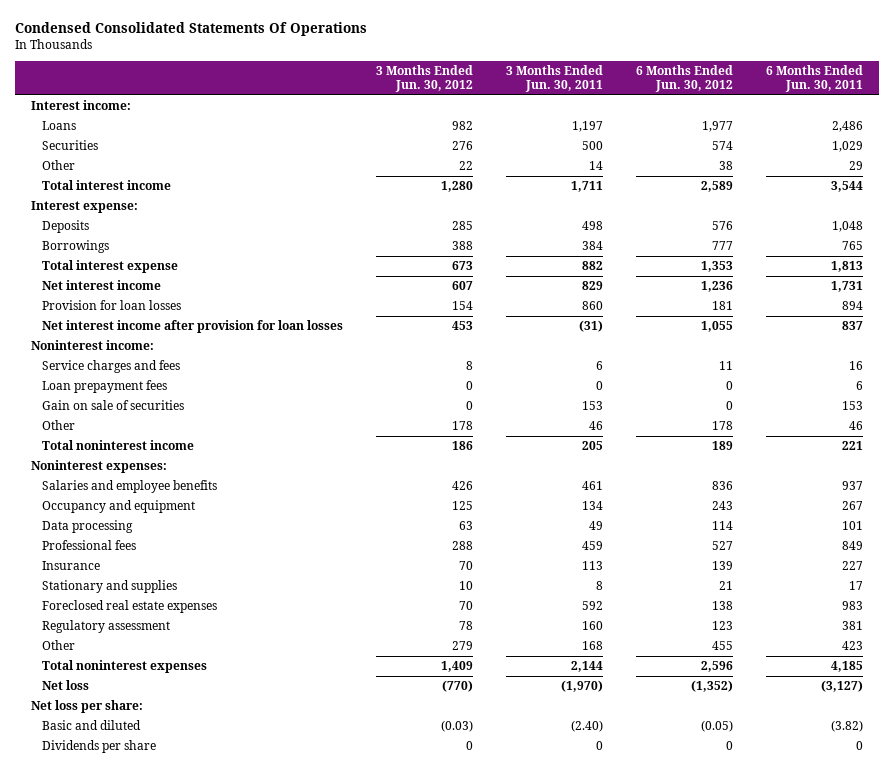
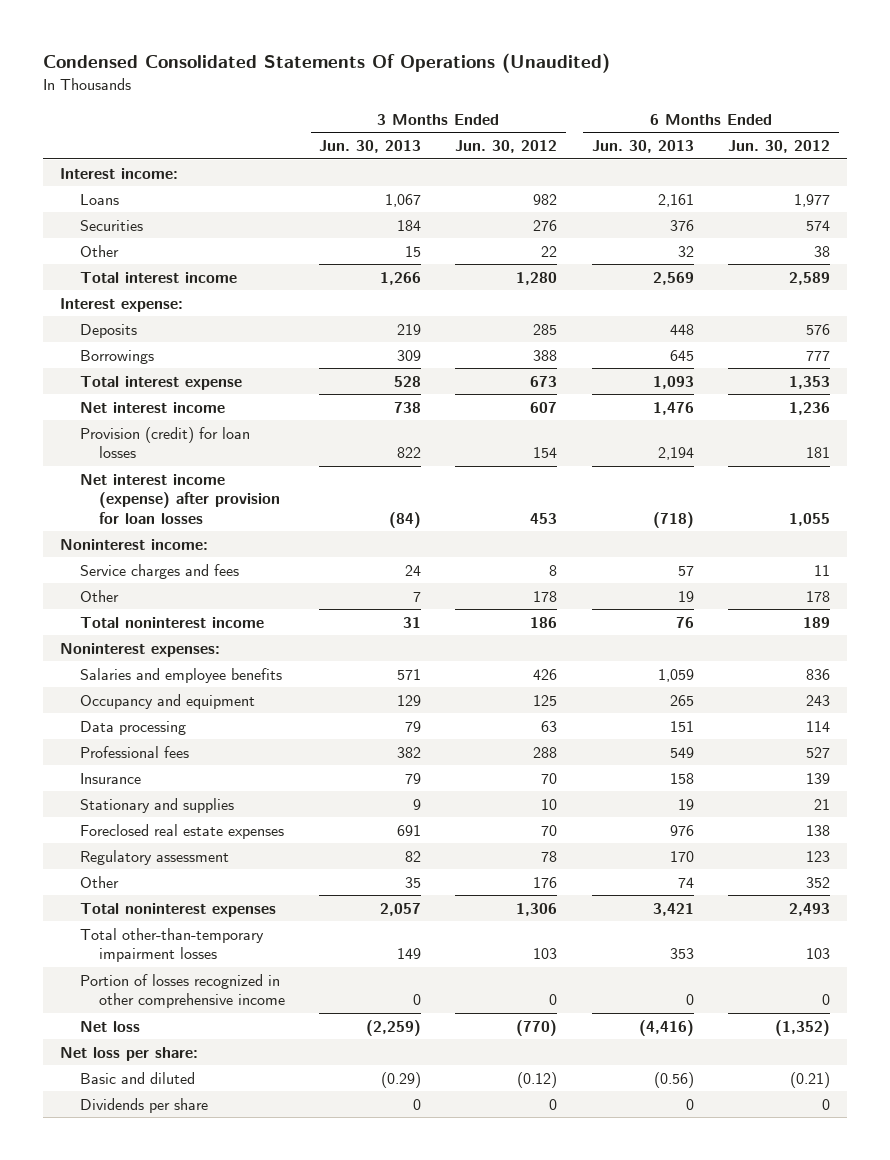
[14,21,367,36] Condensed Consolidated Statements Of Operations -> [43,53,611,74] Condensed Consolidated Statements Of Operations (Unaudited)
[506,64,604,92] 3 Months Ended Jun. 30, 2011 -> none
[765,64,863,92] 6 Months Ended Jun. 30, 2011 -> none
none -> [319,140,422,154] Jun. 30, 2013
none -> [591,140,694,154] Jun. 30, 2013
[42,300,182,311] Provision for loan losses -> [79,426,250,459] Provision (credit) for loan losses
[42,320,344,334] Net interest income after provision for loan losses -> [79,473,281,524] Net interest income (expense) after provision for loan losses
[42,380,168,394] Loan prepayment fees -> none
[42,400,185,411] Gain on sale of securities -> none
[452,641,474,651] 279 -> [533,876,558,888] 176
[711,641,733,651] 455 -> [805,876,830,888] 352
[441,661,474,673] 1,409 -> [516,902,558,916] 1,306
[700,661,733,673] 2,596 -> [788,902,830,916] 2,493
none -> [79,927,264,963] Total other-than-temporary impairment losses
none -> [79,973,286,1009] Portion of losses recognized in other comprehensive income
[441,720,474,733] (0.03) -> [517,1071,558,1088] (0.12)
[700,720,733,733] (0.05) -> [789,1071,830,1088] (0.21)

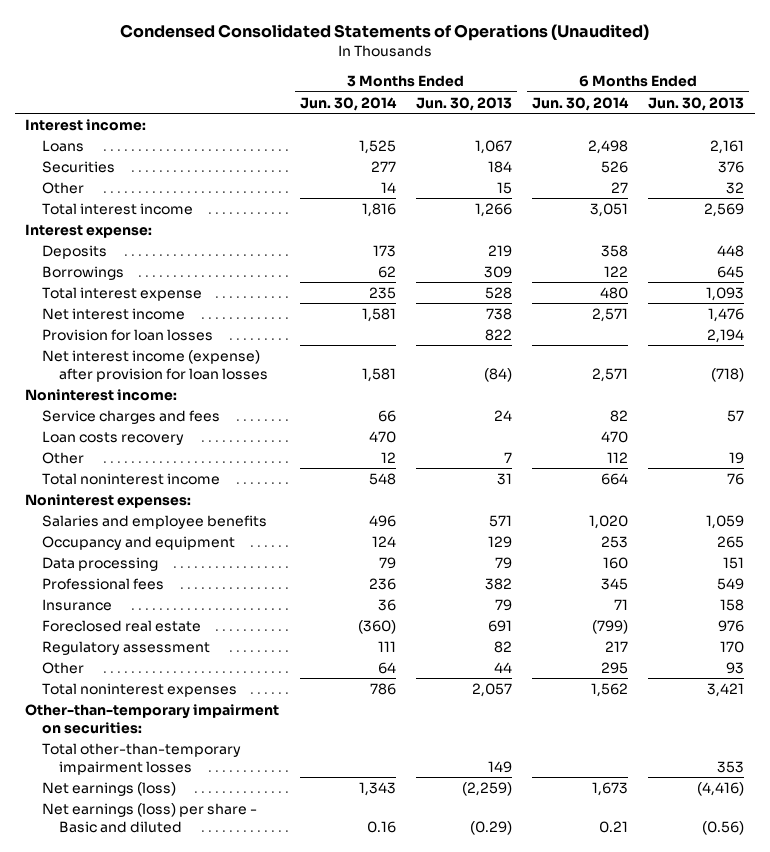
[43,53,611,74] Condensed Consolidated Statements Of Operations (Unaudited) -> [119,24,649,42] Condensed Consolidated Statements of Operations (Unaudited)
[455,140,558,154] Jun. 30, 2012 -> none
[727,140,830,154] Jun. 30, 2012 -> none
none -> [299,96,397,111] Jun. 30, 2014
none -> [532,96,630,111] Jun. 30, 2014
[79,426,250,459] Provision (credit) for loan losses -> [41,328,213,341] Provision for loan losses
none -> [41,430,184,445] Loan costs recovery
[79,797,234,813] Stationary and supplies -> none
[79,823,284,839] Foreclosed real estate expenses -> [41,619,201,632] Foreclosed real estate
[405,876,422,888] 35 -> [493,661,512,673] 44
[677,876,694,888] 74 -> [726,661,745,674] 93
none -> [25,703,280,734] Other-than-temporary impairment on securities:
[79,973,286,1009] Portion of losses recognized in other comprehensive income -> none
[60,1046,199,1061] Net loss per share: -> none
[79,1097,208,1113] Dividends per share -> none
[79,1020,140,1032] Net loss -> [41,781,176,796] Net earnings (loss)
[79,1071,195,1084] Basic and diluted -> [41,802,257,833] Net earnings (loss) per share - Basic and diluted

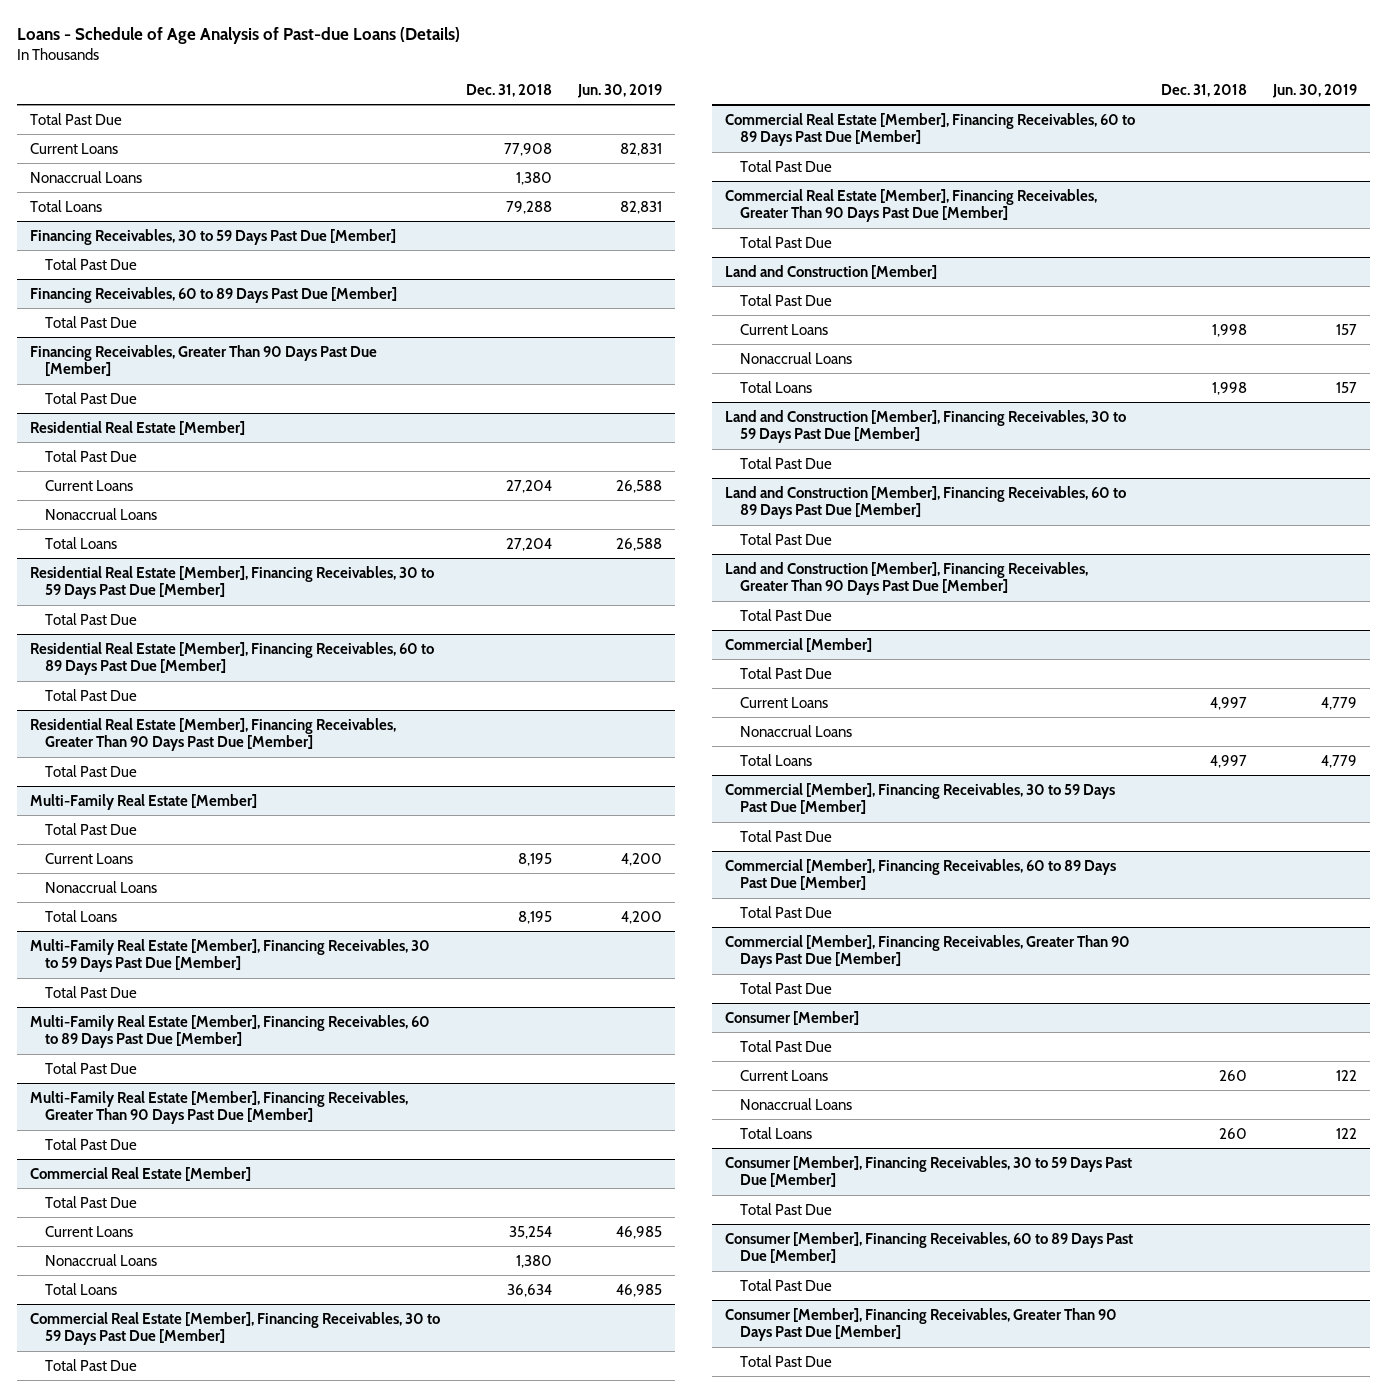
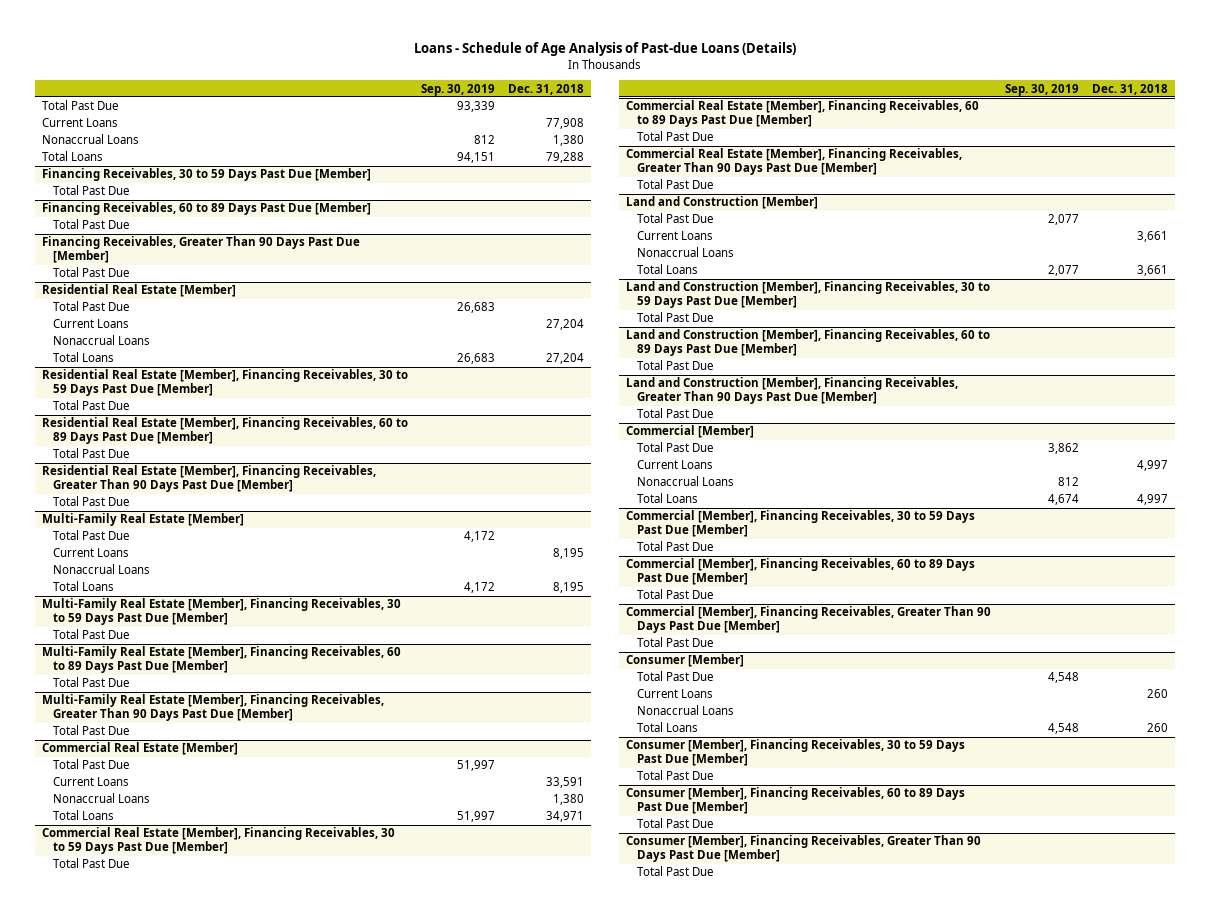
[577,83,663,98] Jun. 30, 2019 -> none
none -> [421,83,496,96] Sep. 30, 2019
[509,1225,553,1239] 35,254 -> [546,777,585,789] 33,591
[507,1283,553,1297] 36,634 -> [546,811,585,823] 34,971
[1212,323,1248,337] 1,998 -> [1137,231,1169,243] 3,661
[1212,381,1248,395] 1,998 -> [1137,265,1169,277] 3,661

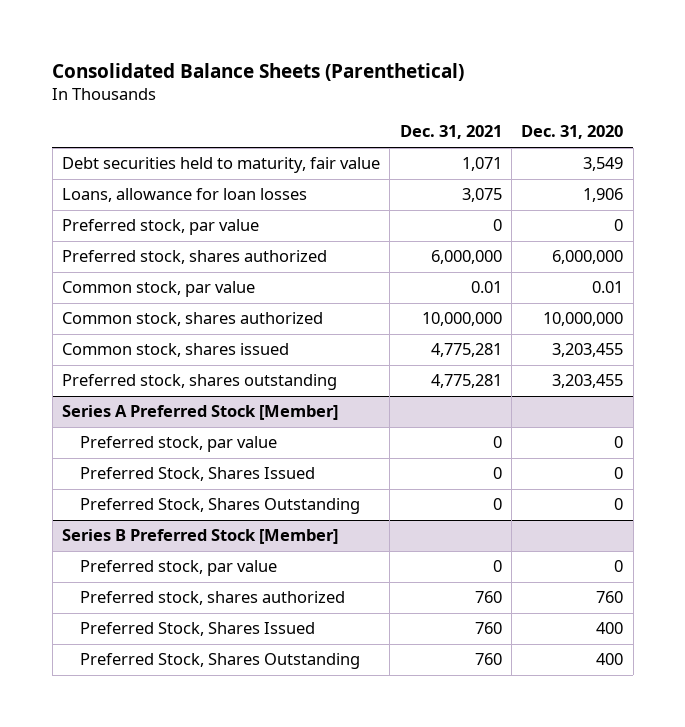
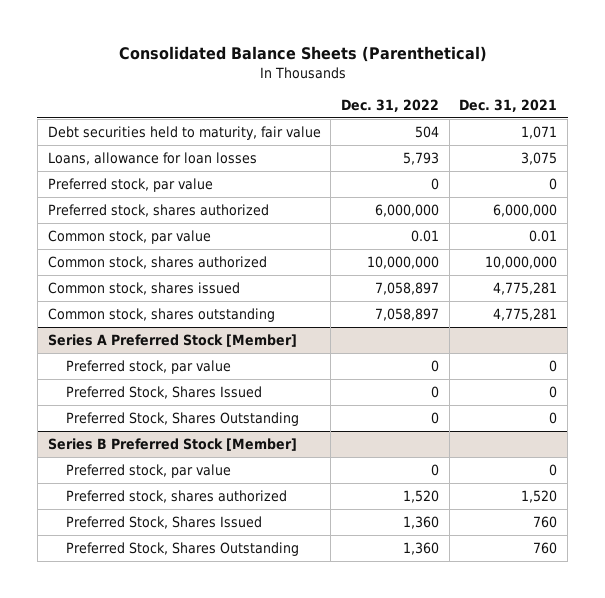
[521,125,624,140] Dec. 31, 2020 -> none
none -> [341,99,440,113] Dec. 31, 2022
[61,374,337,391] Preferred stock, shares outstanding -> [47,307,275,322] Common stock, shares outstanding
[474,591,502,604] 760 -> [521,489,558,503] 1,520

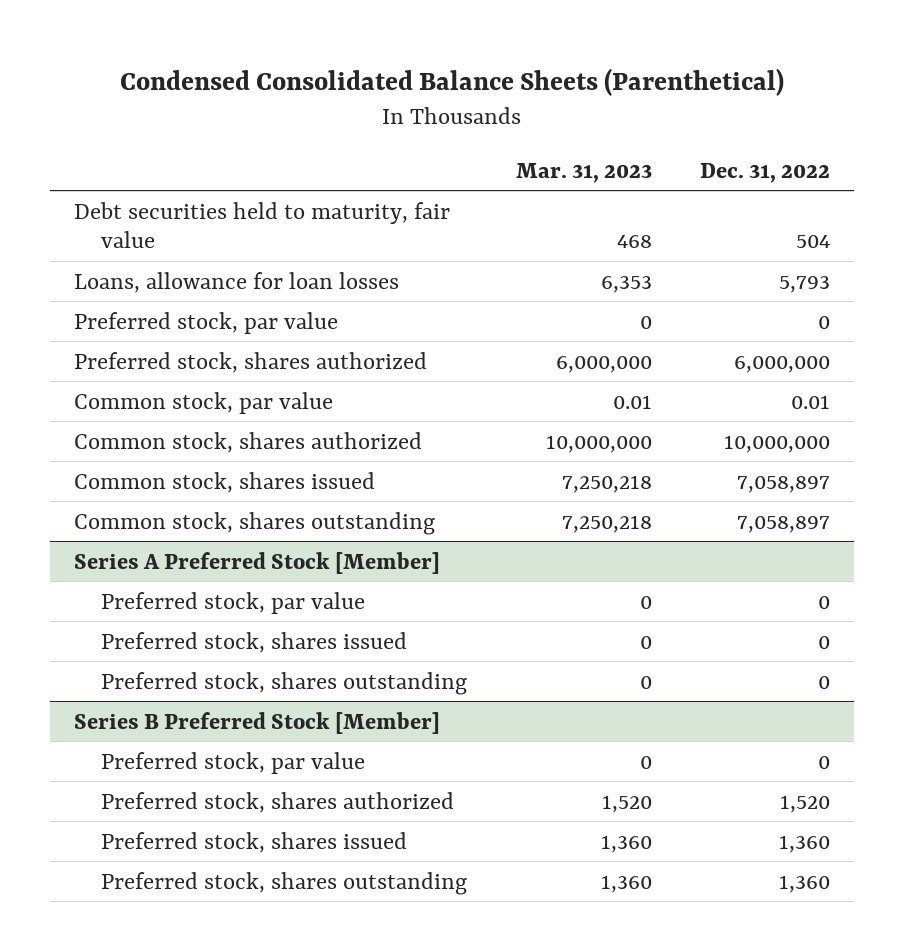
[118,46,487,63] Consolidated Balance Sheets (Parenthetical) -> [119,67,784,96] Condensed Consolidated Balance Sheets (Parenthetical)
[459,99,558,113] Dec. 31, 2021 -> none
none -> [515,162,652,183] Mar. 31, 2023
[66,385,263,399] Preferred Stock, Shares Issued -> [101,631,408,653] Preferred stock, shares issued
[66,411,300,426] Preferred Stock, Shares Outstanding -> [101,671,468,695] Preferred stock, shares outstanding
[66,515,263,529] Preferred Stock, Shares Issued -> [101,831,408,853] Preferred stock, shares issued
[66,541,300,556] Preferred Stock, Shares Outstanding -> [101,871,468,895] Preferred stock, shares outstanding

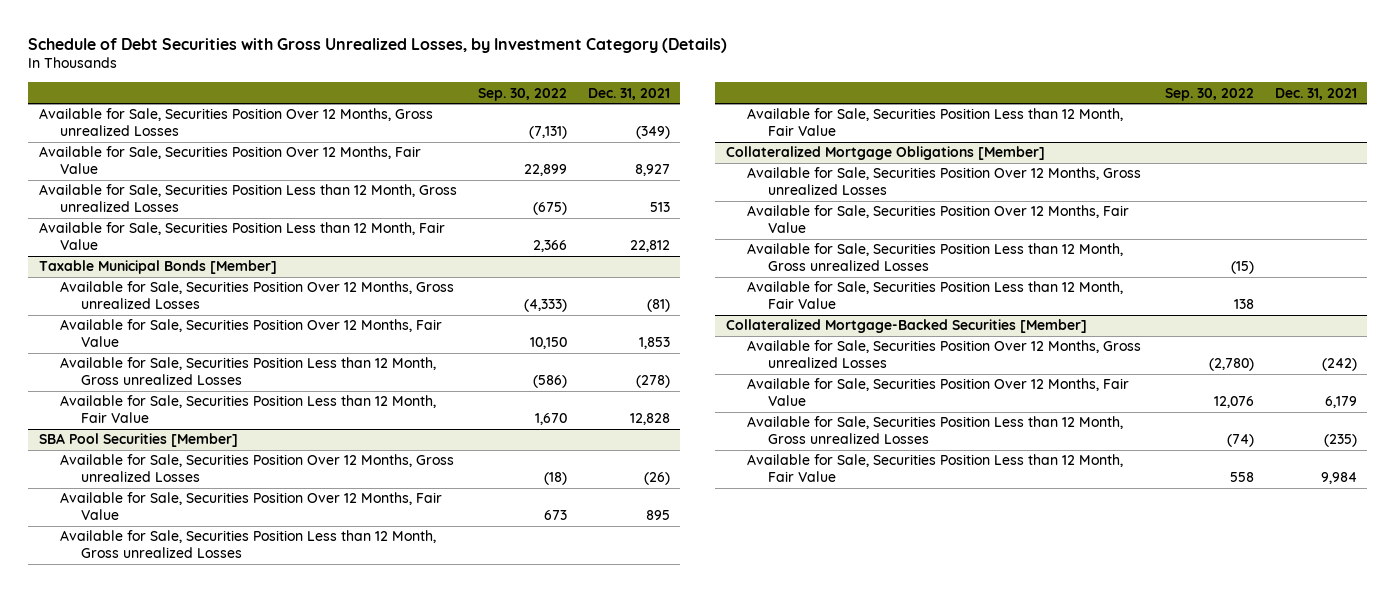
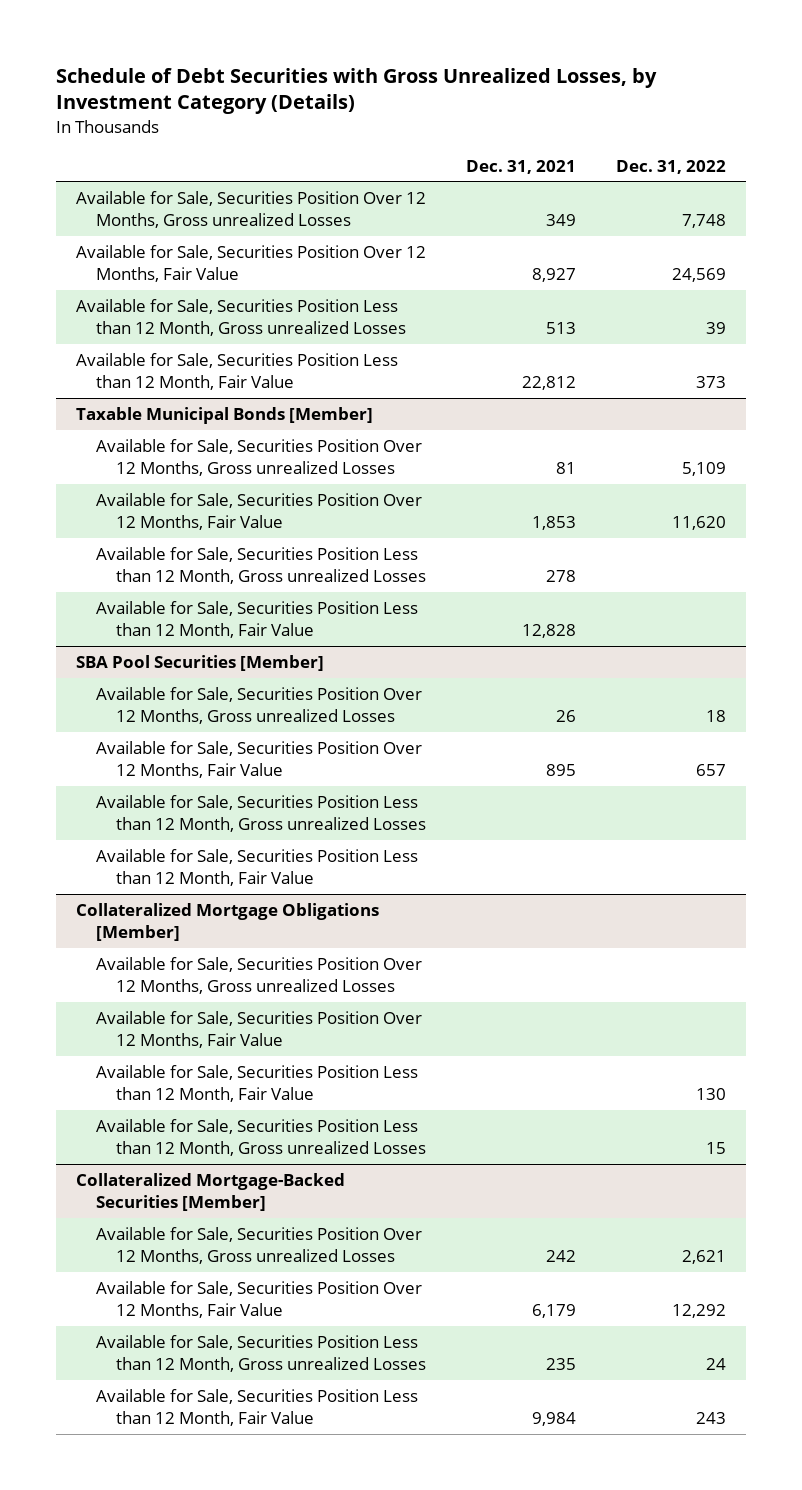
[477,87,567,101] Sep. 30, 2022 -> none
none -> [615,159,726,174] Dec. 31, 2022
[635,126,670,140] (349) -> [546,213,577,226] 349
[646,299,670,313] (81) -> [556,461,577,474] 81
[635,375,670,389] (278) -> [546,569,577,582] 278
[643,472,670,486] (26) -> [556,709,577,722] 26
[746,243,1123,272] Available for Sale, Securities Position Less than 12 Month, Gross unrealized Losses -> [96,1118,426,1156] Available for Sale, Securities Position Less than 12 Month, Gross unrealized Losses
[1321,358,1357,372] (242) -> [546,1249,577,1262] 242
[1323,434,1357,448] (235) -> [546,1357,577,1370] 235

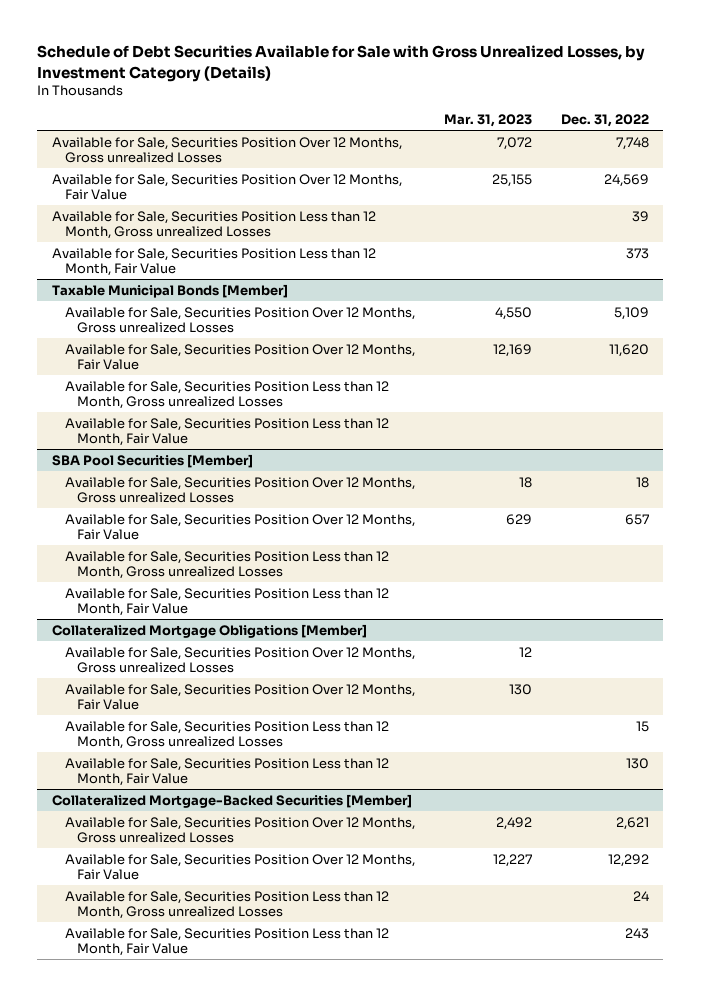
[56,67,658,115] Schedule of Debt Securities with Gross Unrealized Losses, by Investment Category (Details) -> [37,45,646,82] Schedule of Debt Securities Available for Sale with Gross Unrealized Losses, by Investment Category (Details)
[466,159,577,174] Dec. 31, 2021 -> none
none -> [443,113,532,127] Mar. 31, 2023
[96,1064,419,1102] Available for Sale, Securities Position Less than 12 Month, Fair Value -> [64,757,389,786] Available for Sale, Securities Position Less than 12 Month, Fair Value

